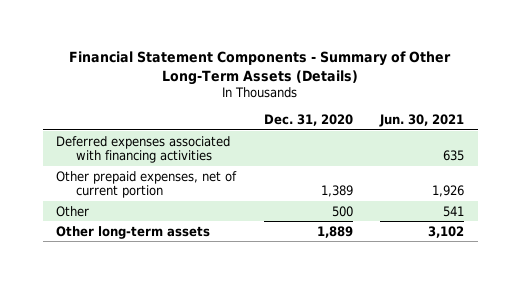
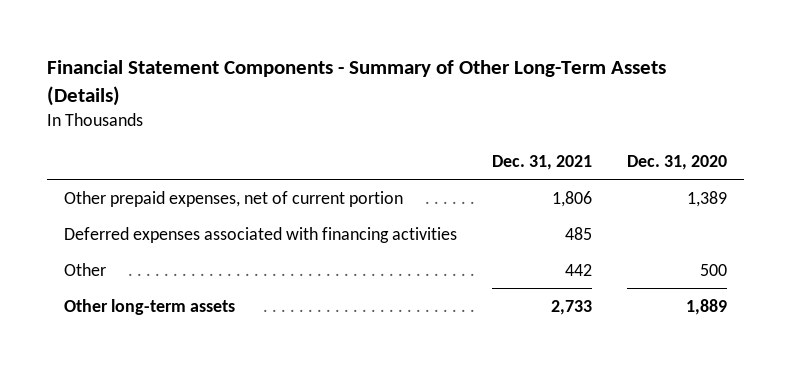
[379,114,465,128] Jun. 30, 2021 -> none
none -> [491,155,592,171] Dec. 31, 2021
[56,135,231,164] Deferred expenses associated with financing activities -> [64,226,458,243] Deferred expenses associated with financing activities

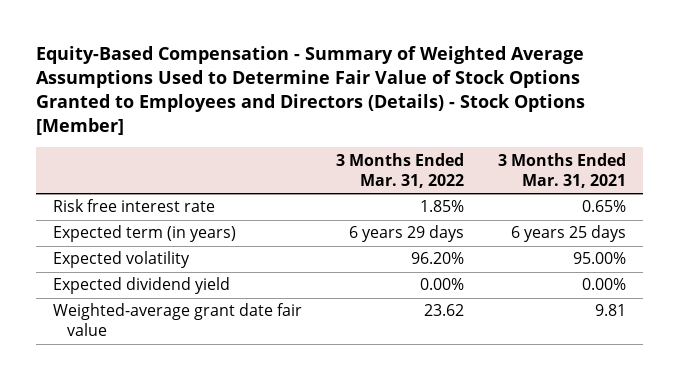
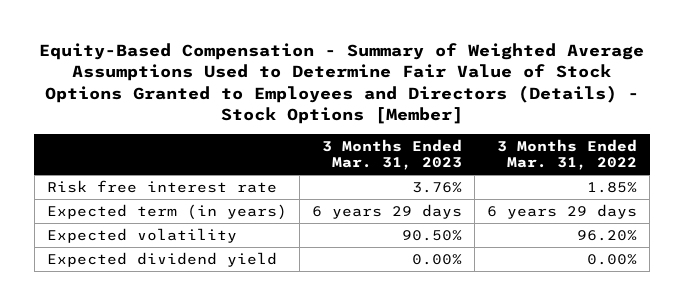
[498,152,627,188] 3 Months Ended Mar. 31, 2021 -> none
none -> [321,139,462,171] 3 Months Ended Mar. 31, 2023
[53,303,303,337] Weighted-average grant date fair value -> none

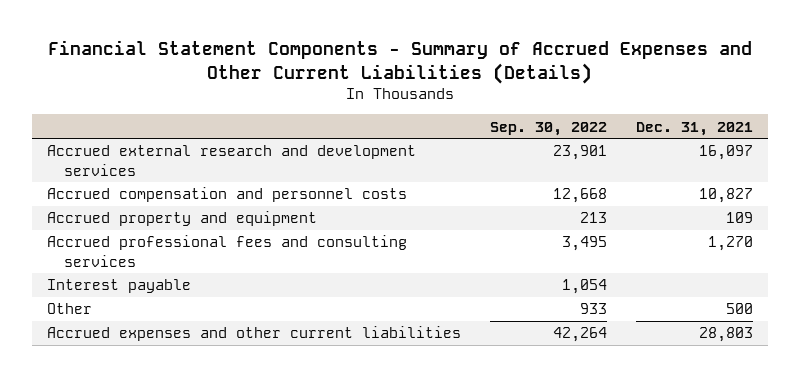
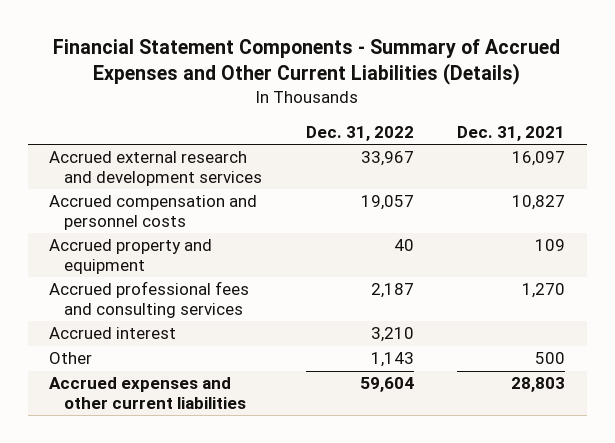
[489,121,607,136] Sep. 30, 2022 -> none
none -> [305,125,414,141] Dec. 31, 2022
[46,279,191,294] Interest payable -> [49,327,177,340] Accrued interest

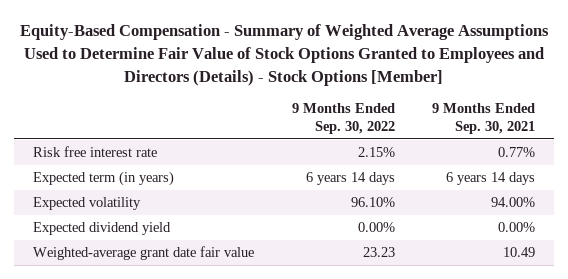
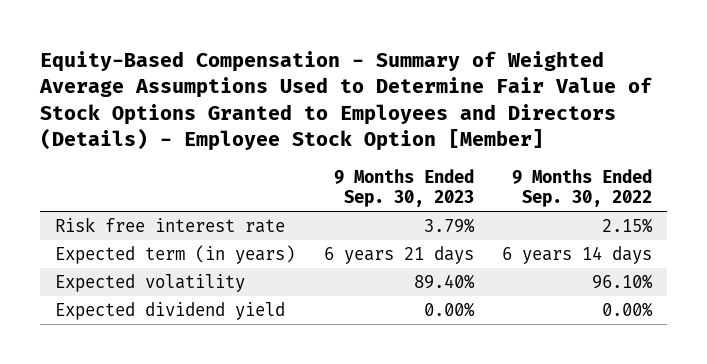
[20,24,550,86] Equity-Based Compensation - Summary of Weighted Average Assumptions Used to Determine Fair Value of Stock Options Granted to Employees and Directors (Details) - Stock Options [Member] -> [39,50,653,152] Equity-Based Compensation - Summary of Weighted Average Assumptions Used to Determine Fair Value of Stock Options Granted to Employees and Directors (Details) - Employee Stock Option [Member]
[432,103,536,135] 9 Months Ended Sep. 30, 2021 -> none
none -> [333,169,474,208] 9 Months Ended Sep. 30, 2023
[32,246,254,261] Weighted-average grant date fair value -> none

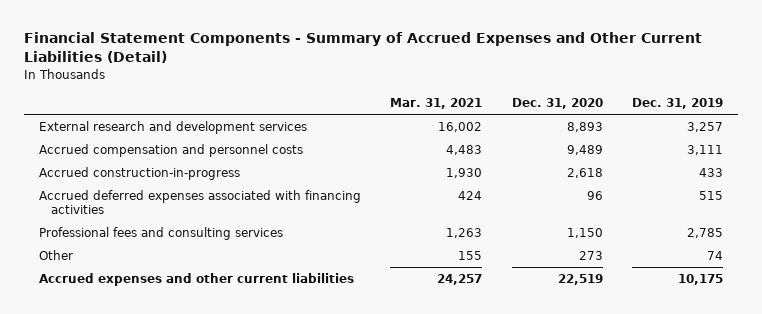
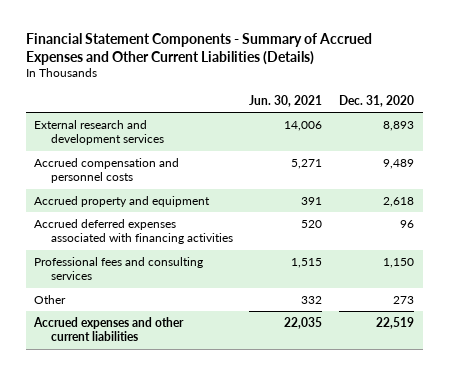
[24,32,703,64] Financial Statement Components - Summary of Accrued Expenses and Other Current Liabilities (Detail) -> [25,32,372,65] Financial Statement Components - Summary of Accrued Expenses and Other Current Liabilities (Details)
[390,97,483,109] Mar. 31, 2021 -> none
[632,97,724,109] Dec. 31, 2019 -> none
none -> [249,94,323,107] Jun. 30, 2021
[39,167,241,181] Accrued construction-in-progress -> [34,195,211,207] Accrued property and equipment

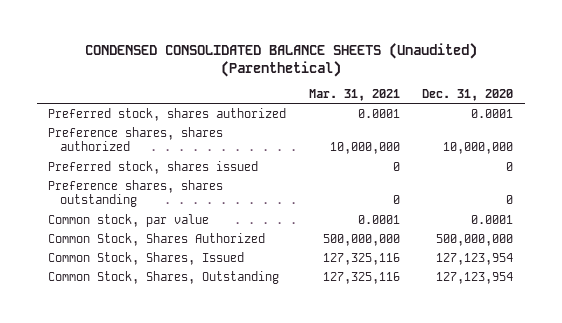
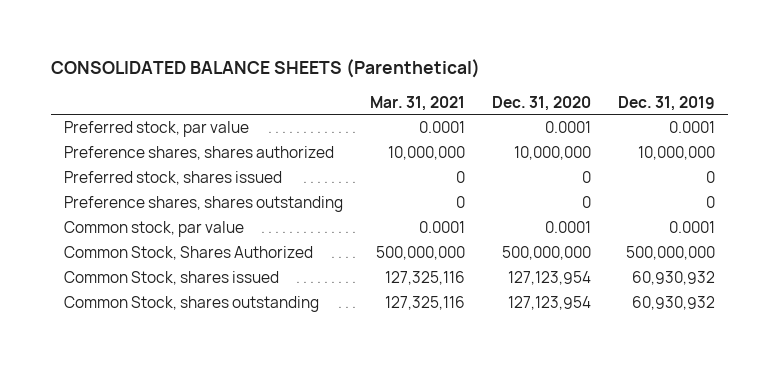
[84,42,477,77] CONDENSED CONSOLIDATED BALANCE SHEETS (Unaudited) (Parenthetical) -> [50,59,480,79] CONSOLIDATED BALANCE SHEETS (Parenthetical)
none -> [617,95,715,111] Dec. 31, 2019
[48,107,287,121] Preferred stock, shares authorized -> [64,120,250,137] Preferred stock, par value
[48,251,245,265] Common Stock, Shares, Issued -> [64,270,280,285] Common Stock, shares issued
[48,270,280,284] Common Stock, Shares, Outstanding -> [64,295,320,312] Common Stock, shares outstanding

